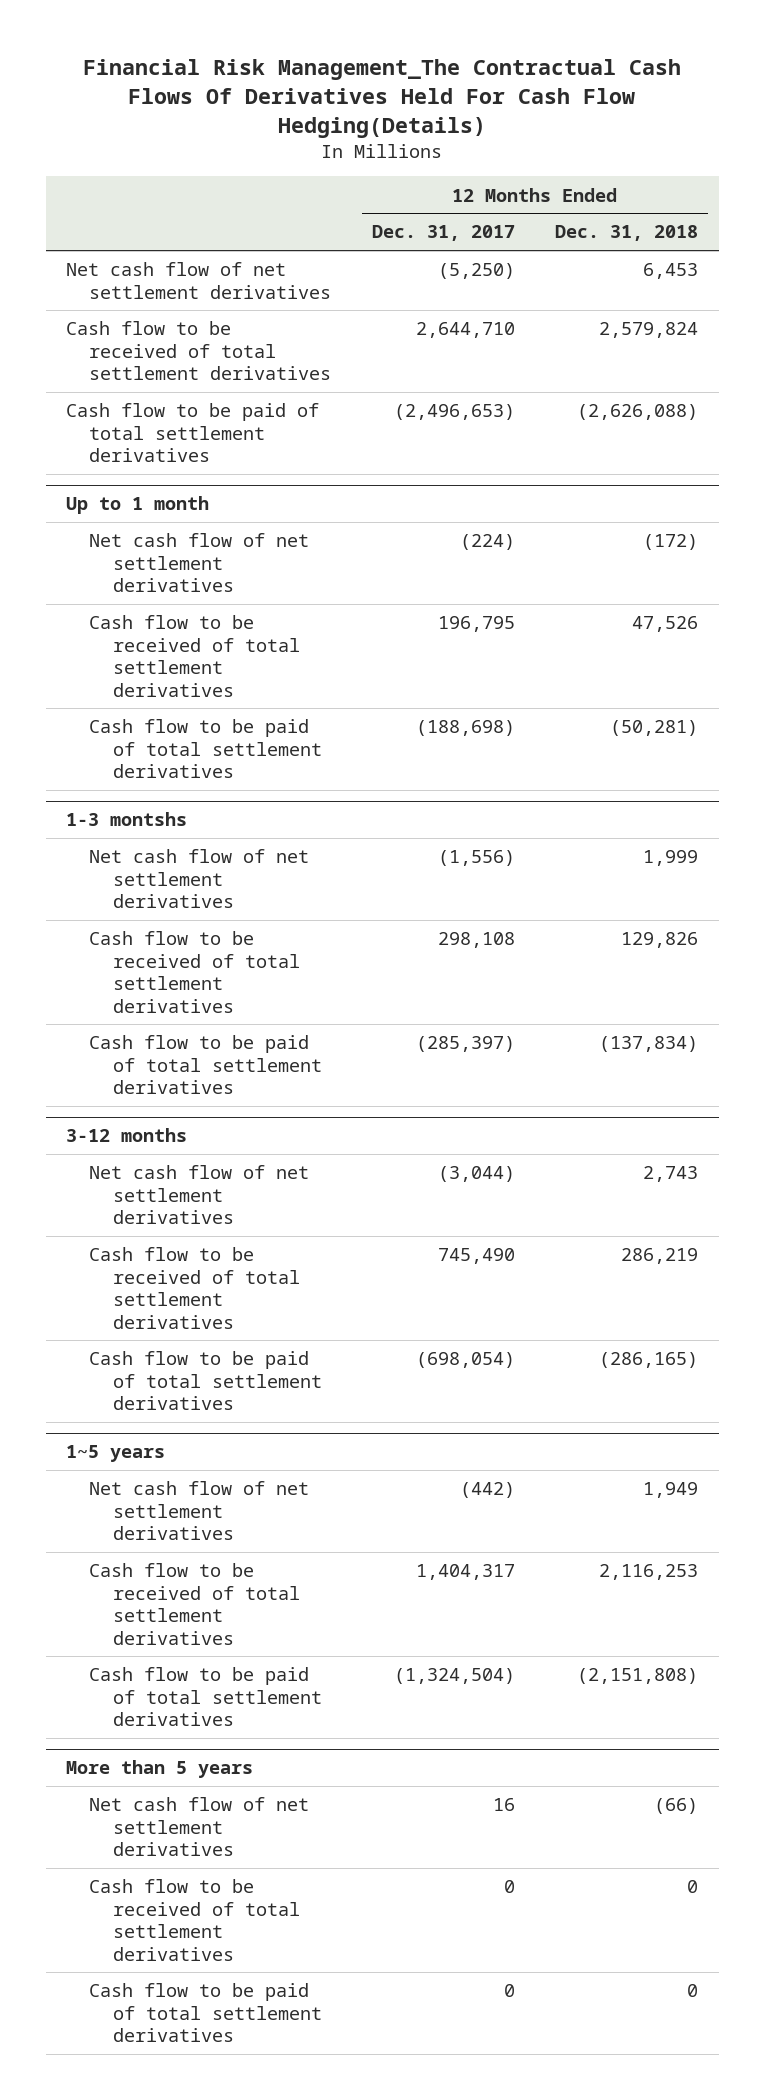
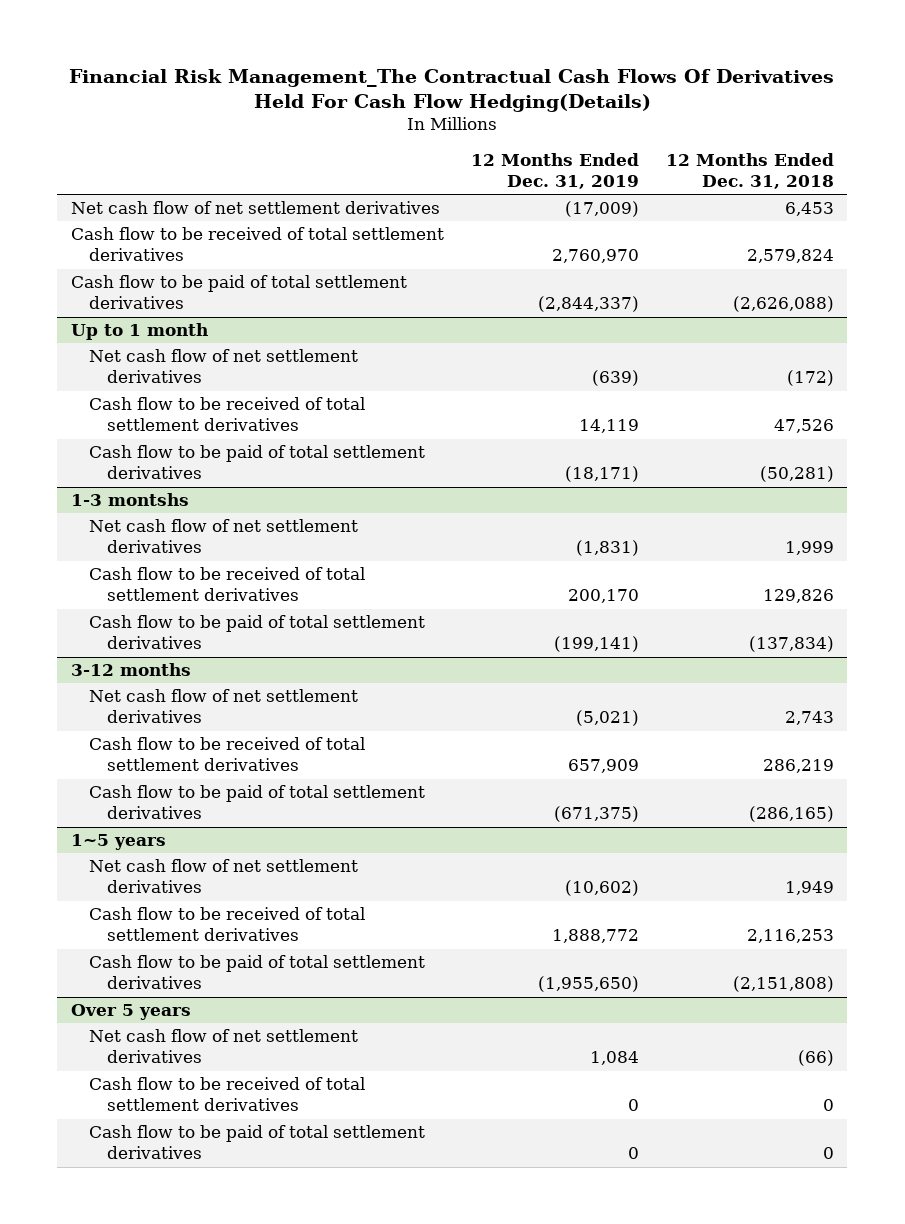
[371,225,515,242] Dec. 31, 2017 -> none
none -> [470,152,639,190] 12 Months Ended Dec. 31, 2019
[65,1760,253,1779] More than 5 years -> [70,1004,191,1021] Over 5 years

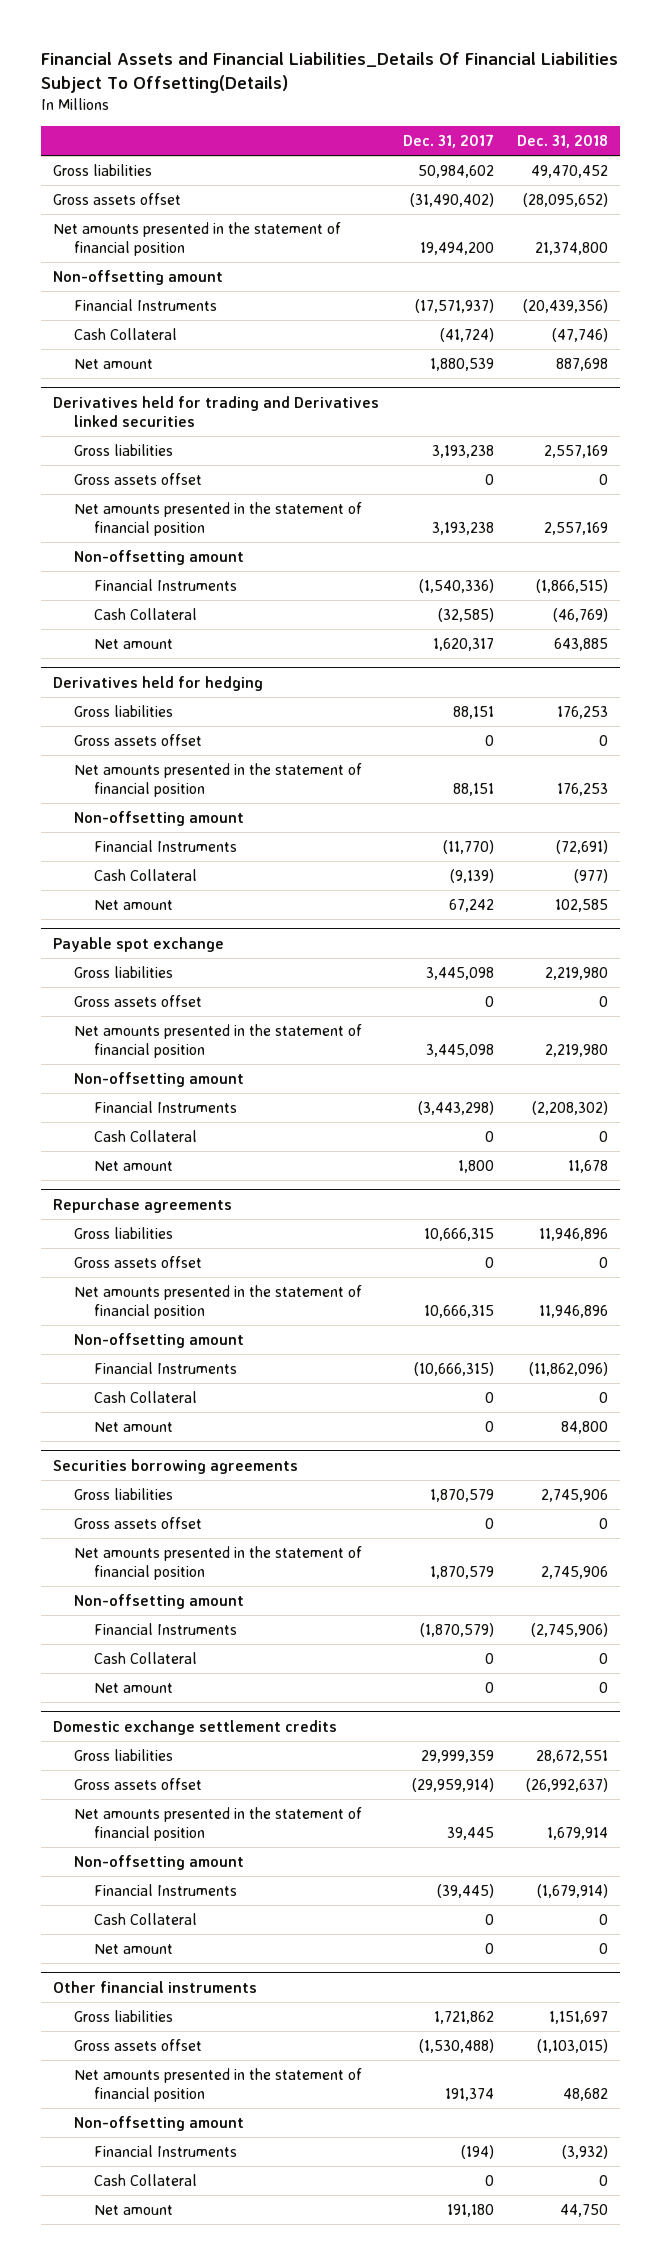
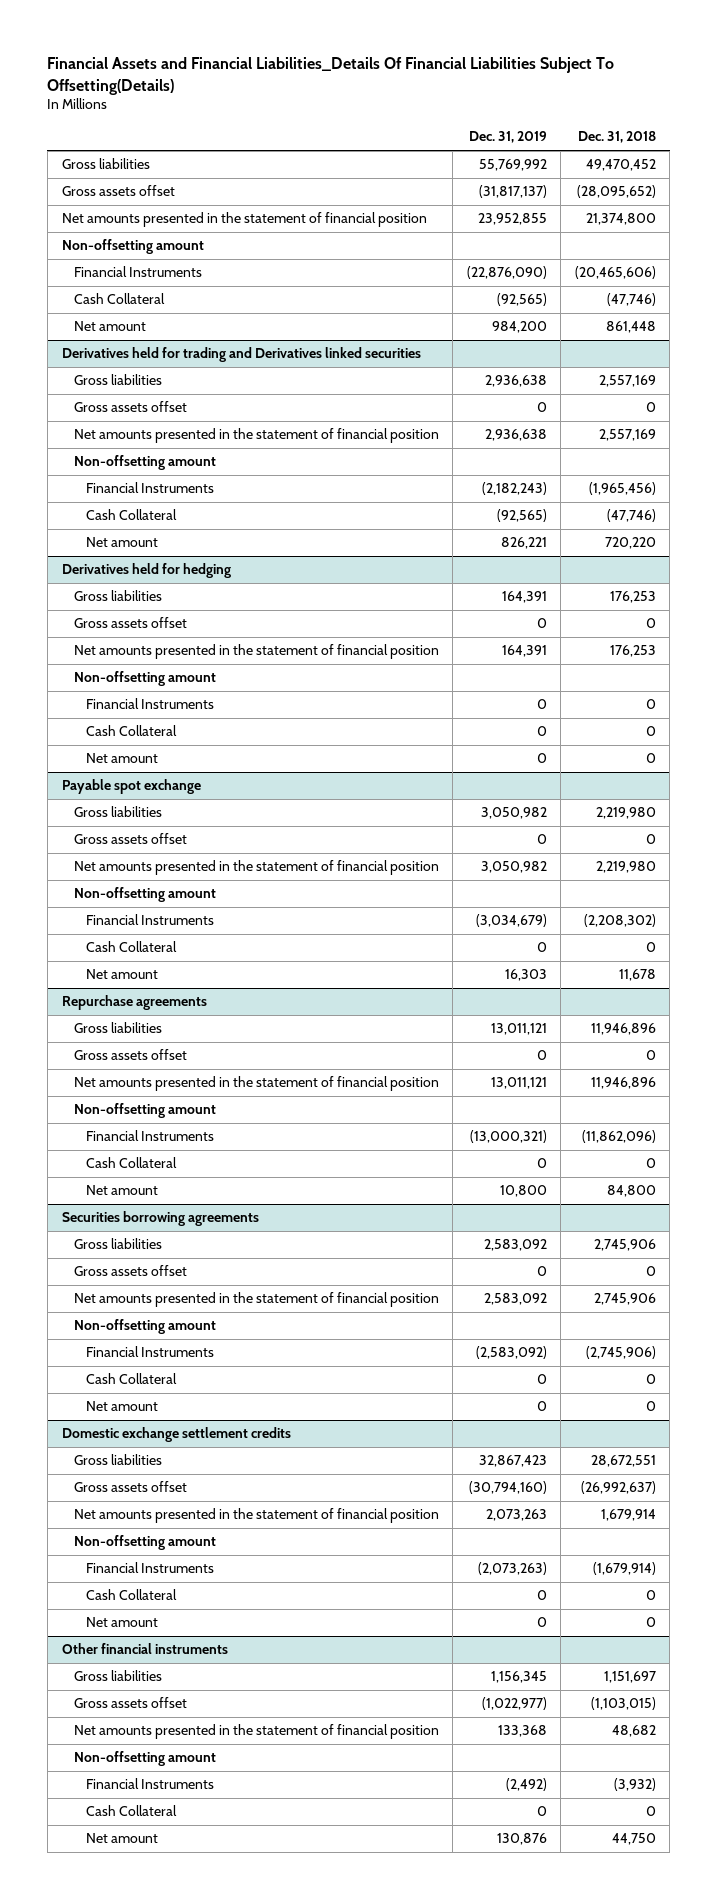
[402,133,494,148] Dec. 31, 2017 -> none
none -> [468,131,547,144] Dec. 31, 2019
[523,298,609,313] (20,439,356) -> [574,266,656,280] (20,465,606)
[556,357,609,371] 887,698 -> [605,321,656,334] 861,448
[536,578,609,593] (1,866,515) -> [588,482,656,496] (1,965,456)
[553,607,609,622] (46,769) -> [606,509,656,523] (47,746)
[554,637,609,651] 643,885 -> [604,537,656,550] 720,220
[556,839,609,854] (72,691) -> [645,699,656,710] 0
[574,868,609,883] (977) -> [645,726,656,737] 0
[555,898,609,912] 102,585 -> [645,753,656,764] 0

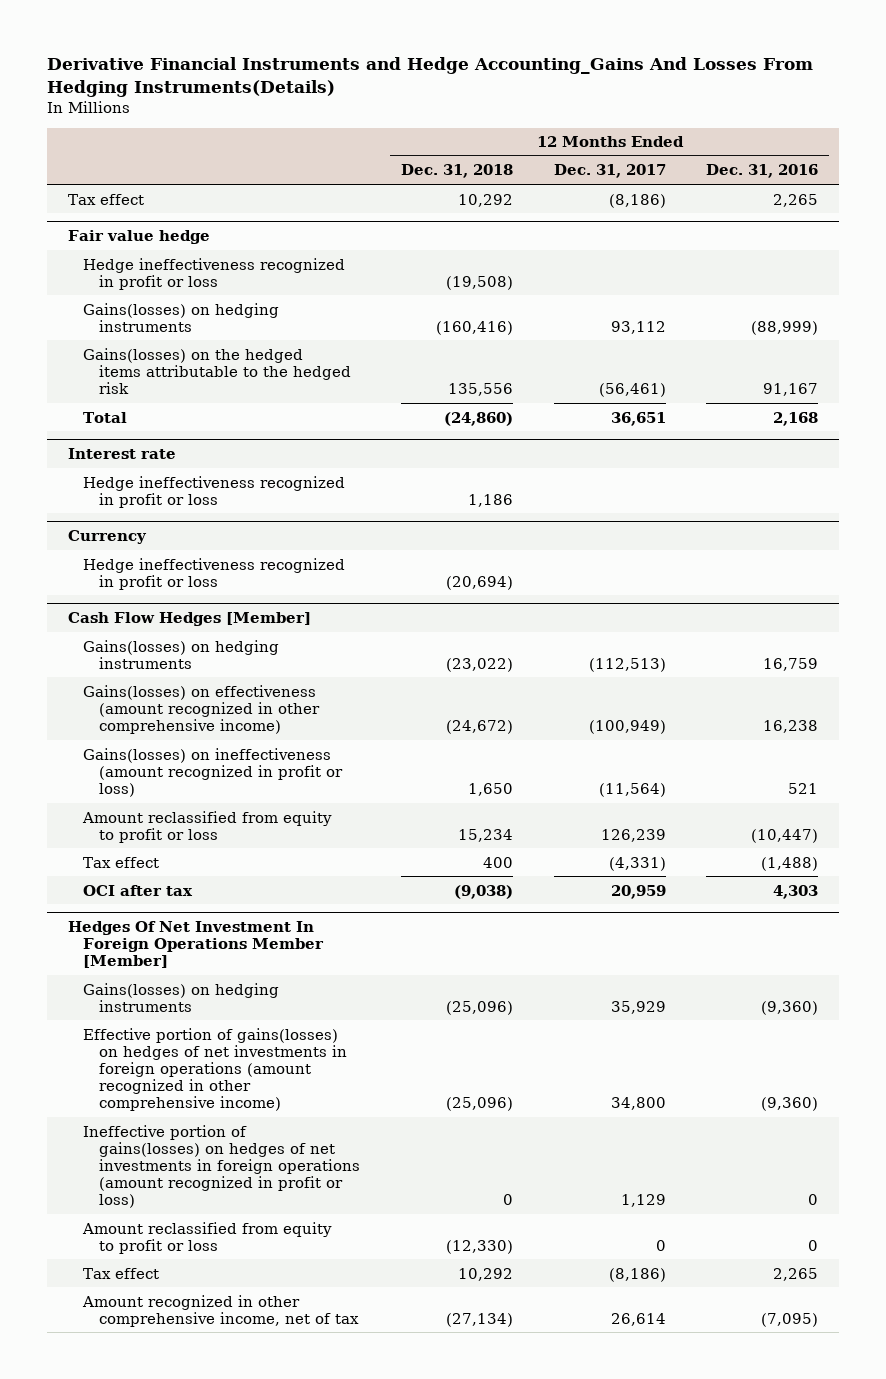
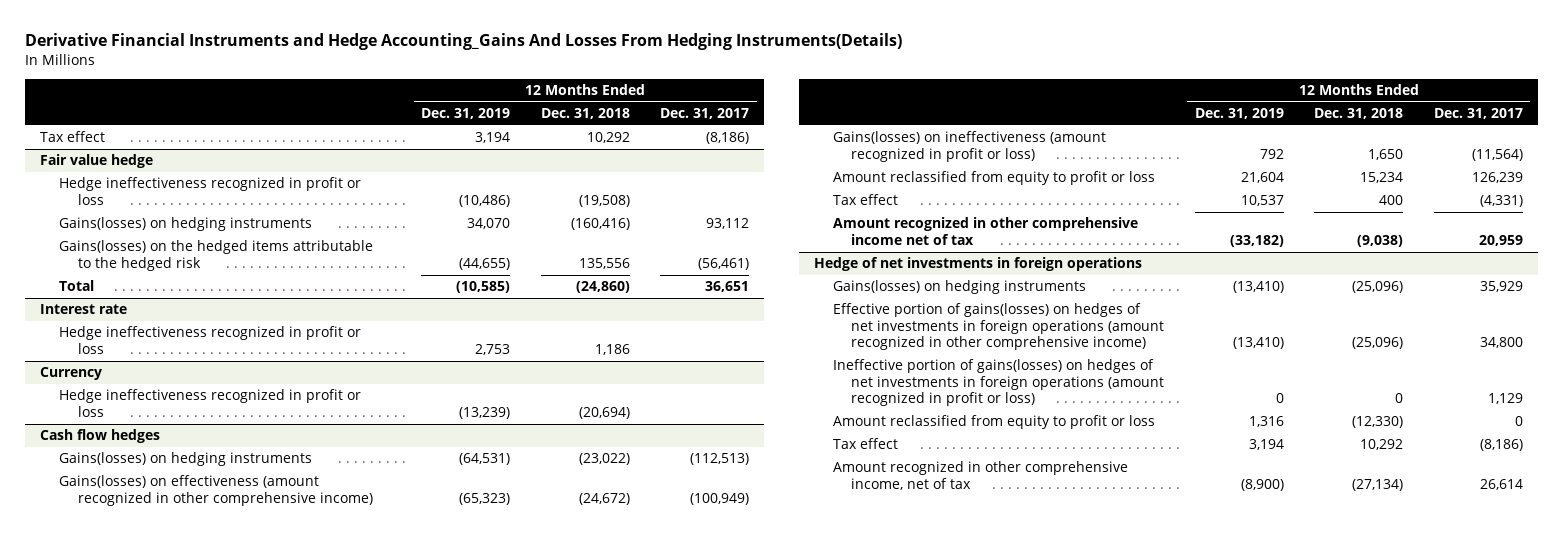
[706,164,819,179] Dec. 31, 2016 -> none
none -> [421,108,511,120] Dec. 31, 2019
[67,612,311,627] Cash Flow Hedges [Member] -> [40,429,161,444] Cash flow hedges
[83,884,194,896] OCI after tax -> [832,217,1138,245] Amount recognized in other comprehensive income net of tax
[67,921,325,969] Hedges Of Net Investment In Foreign Operations Member [Member] -> [813,257,1142,272] Hedge of net investments in foreign operations

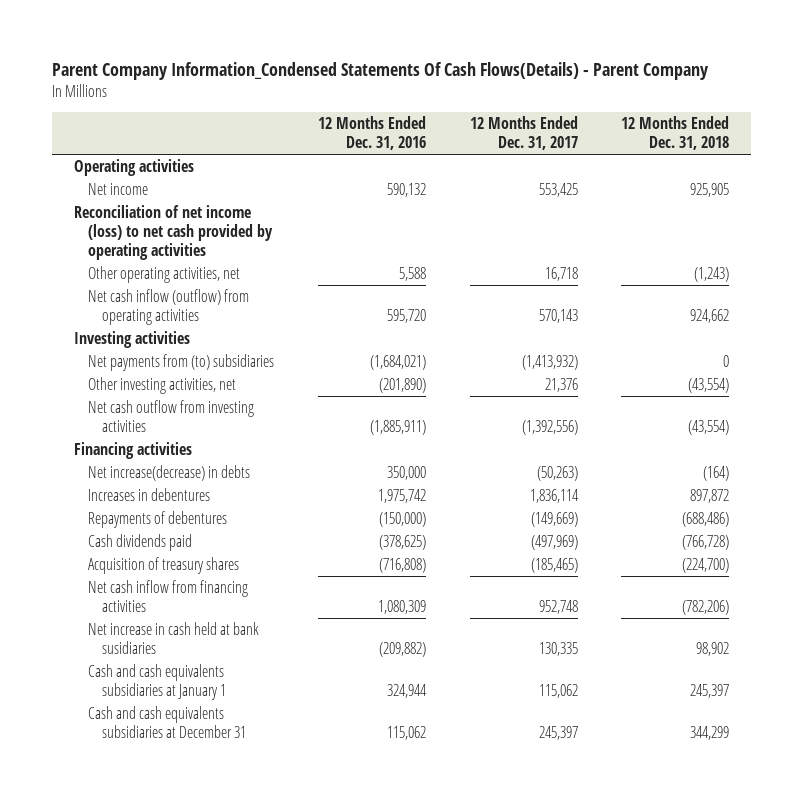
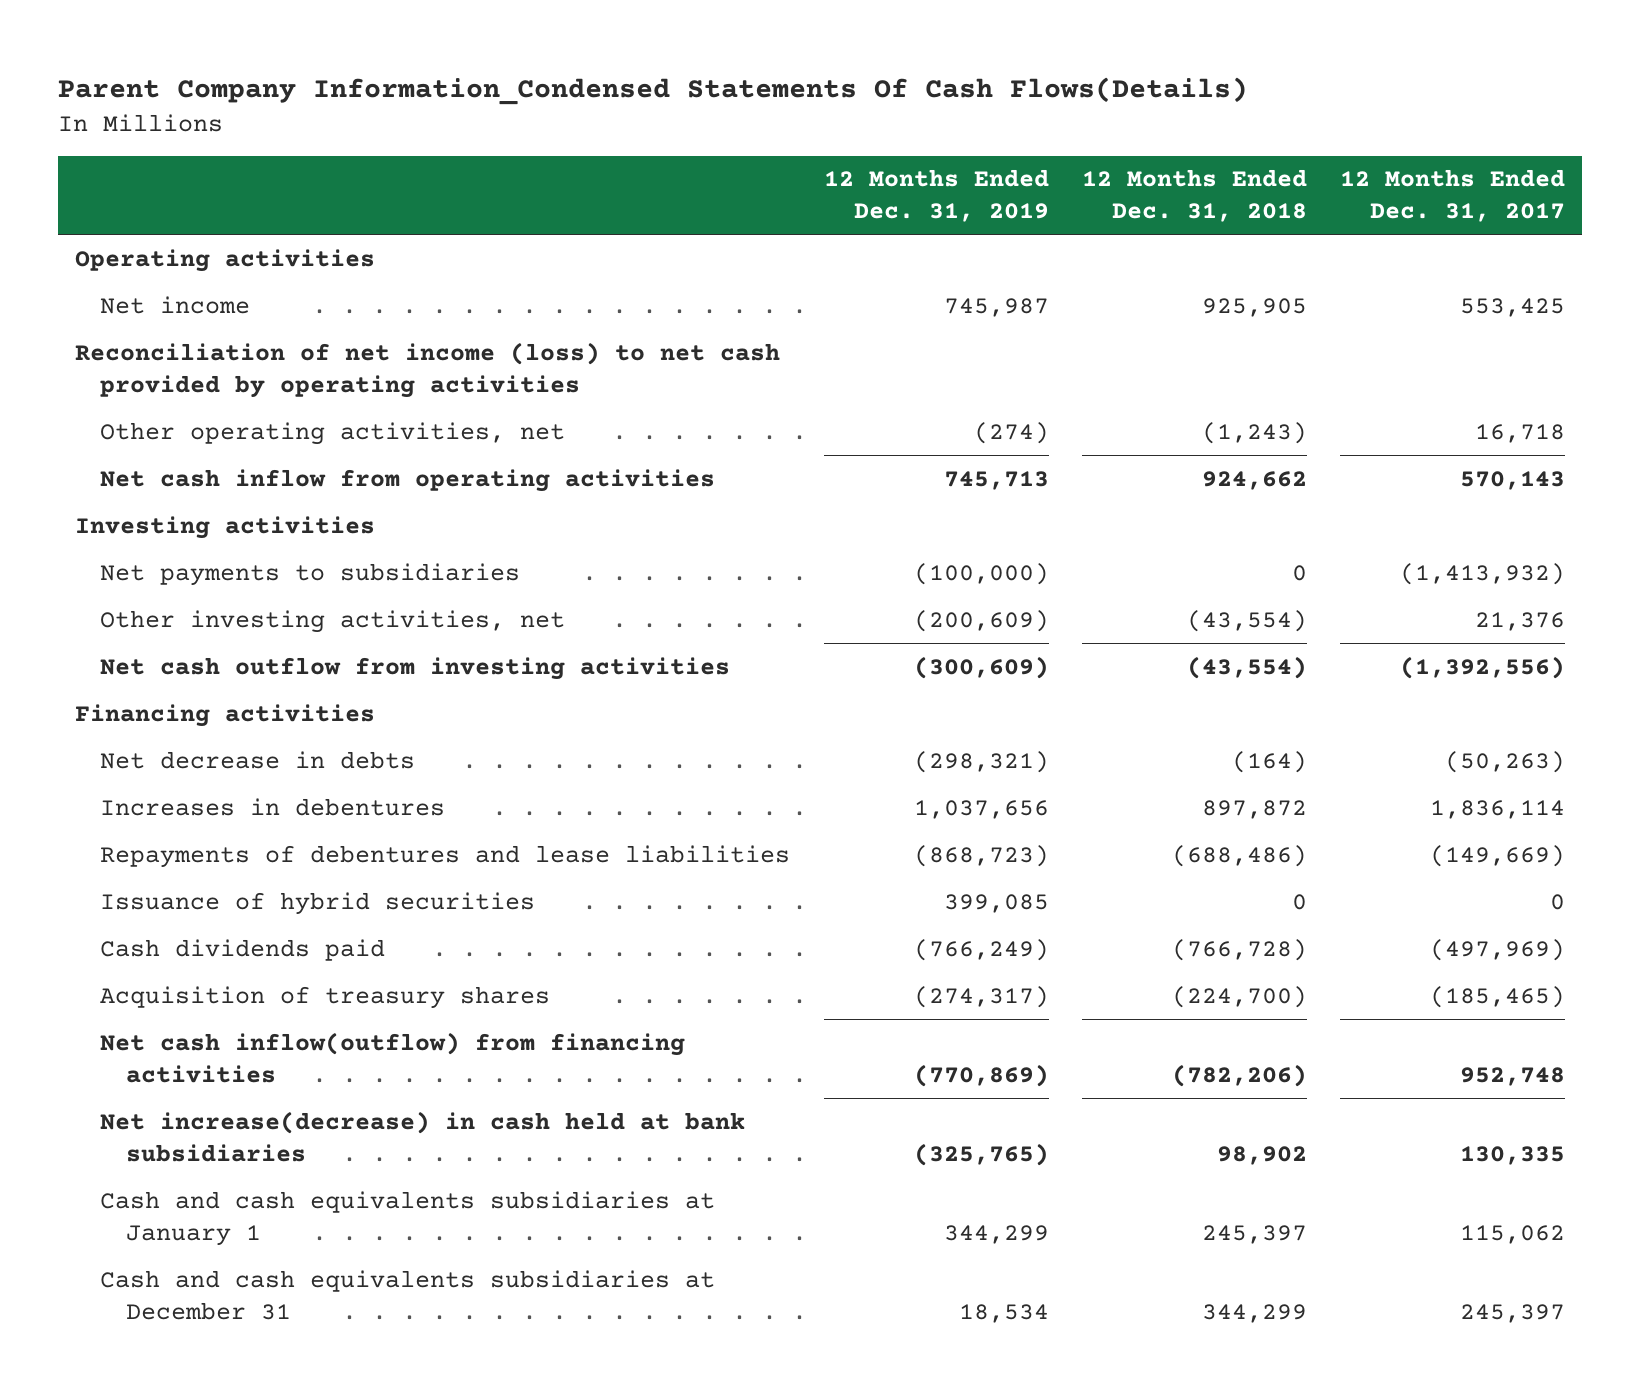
[52,62,710,81] Parent Company Information_Condensed Statements Of Cash Flows(Details) - Parent Company -> [58,77,1249,106] Parent Company Information_Condensed Statements Of Cash Flows(Details)
[317,116,426,151] 12 Months Ended Dec. 31, 2016 -> none
none -> [823,169,1049,223] 12 Months Ended Dec. 31, 2019
[88,288,250,325] Net cash inflow (outflow) from operating activities -> [100,468,716,492] Net cash inflow from operating activities
[88,353,275,371] Net payments from (to) subsidiaries -> [100,562,521,586] Net payments to subsidiaries
[88,464,251,481] Net increase(decrease) in debts -> [100,750,416,769] Net decrease in debts
[88,510,228,528] Repayments of debentures -> [100,844,791,868] Repayments of debentures and lease liabilities
none -> [100,891,536,915] Issuance of hybrid securities
[88,579,249,612] Net cash inflow from financing activities -> [100,1031,686,1083] Net cash inflow(outflow) from financing activities
[88,621,260,654] Net increase in cash held at bank susidiaries -> [100,1110,746,1162] Net increase(decrease) in cash held at bank subsidiaries

